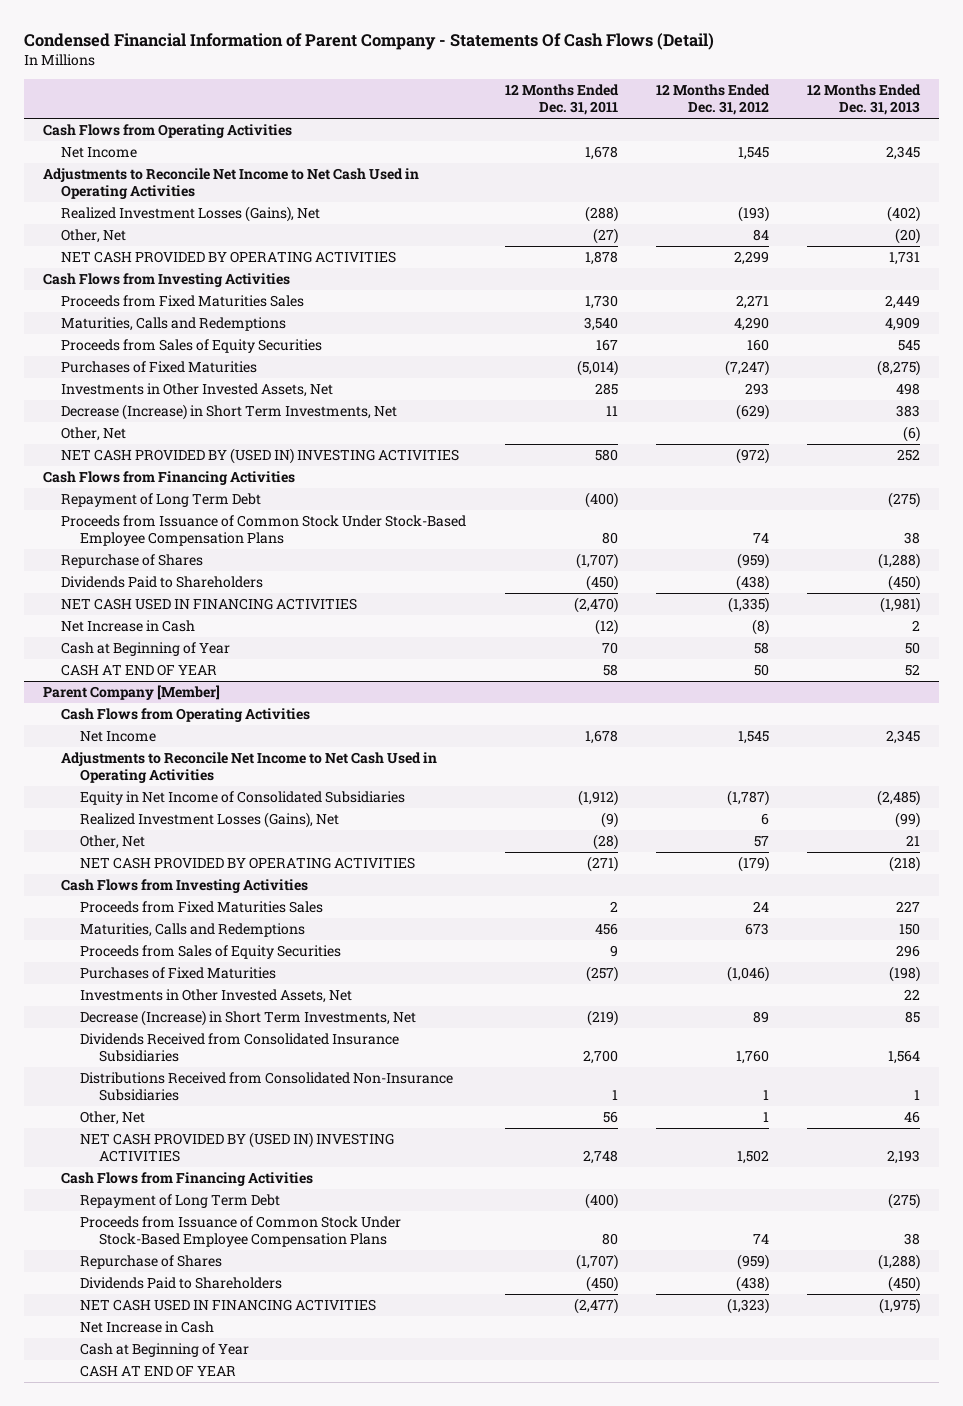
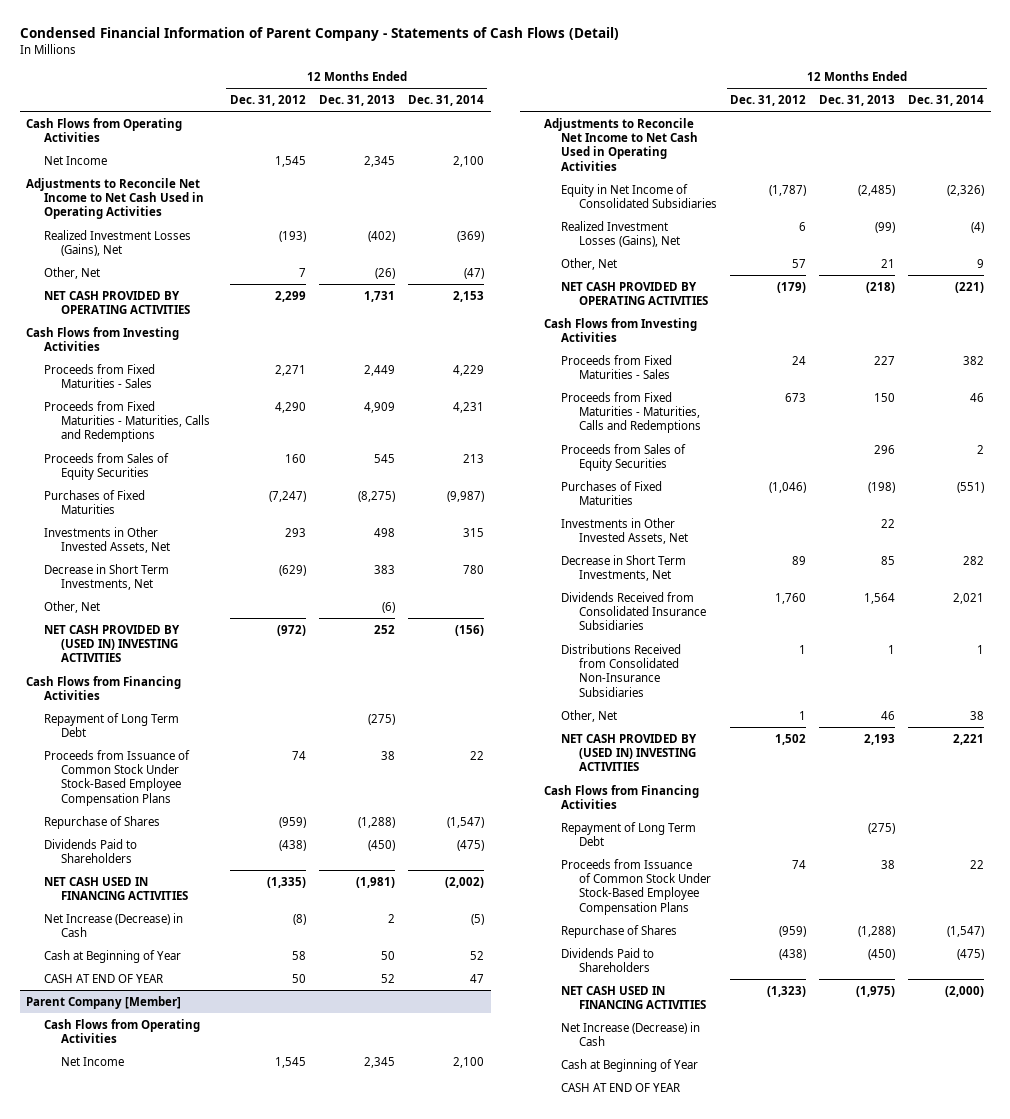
[23,32,714,50] Condensed Financial Information of Parent Company - Statements Of Cash Flows (Detail) -> [19,26,619,41] Condensed Financial Information of Parent Company - Statements of Cash Flows (Detail)
[504,84,619,116] 12 Months Ended Dec. 31, 2011 -> none
none -> [407,94,484,106] Dec. 31, 2014
[752,229,769,242] 84 -> [298,267,306,277] 7
[895,228,921,245] (20) -> [374,267,395,279] (26)
[61,295,305,308] Proceeds from Fixed Maturities Sales -> [43,363,155,389] Proceeds from Fixed Maturities - Sales
[61,317,287,332] Maturities, Calls and Redemptions -> [43,400,211,443] Proceeds from Fixed Maturities - Maturities, Calls and Redemptions
[61,404,398,421] Decrease (Increase) in Short Term Investments, Net -> [43,563,169,591] Decrease in Short Term Investments, Net
[61,620,196,633] Net Increase in Cash -> [43,912,183,938] Net Increase (Decrease) in Cash
[80,901,324,914] Proceeds from Fixed Maturities Sales -> [561,354,673,380] Proceeds from Fixed Maturities - Sales
[80,923,306,938] Maturities, Calls and Redemptions -> [561,391,701,434] Proceeds from Fixed Maturities - Maturities, Calls and Redemptions
[80,1010,417,1027] Decrease (Increase) in Short Term Investments, Net -> [561,554,687,582] Decrease in Short Term Investments, Net
[80,1321,215,1334] Net Increase in Cash -> [561,1021,701,1047] Net Increase (Decrease) in Cash

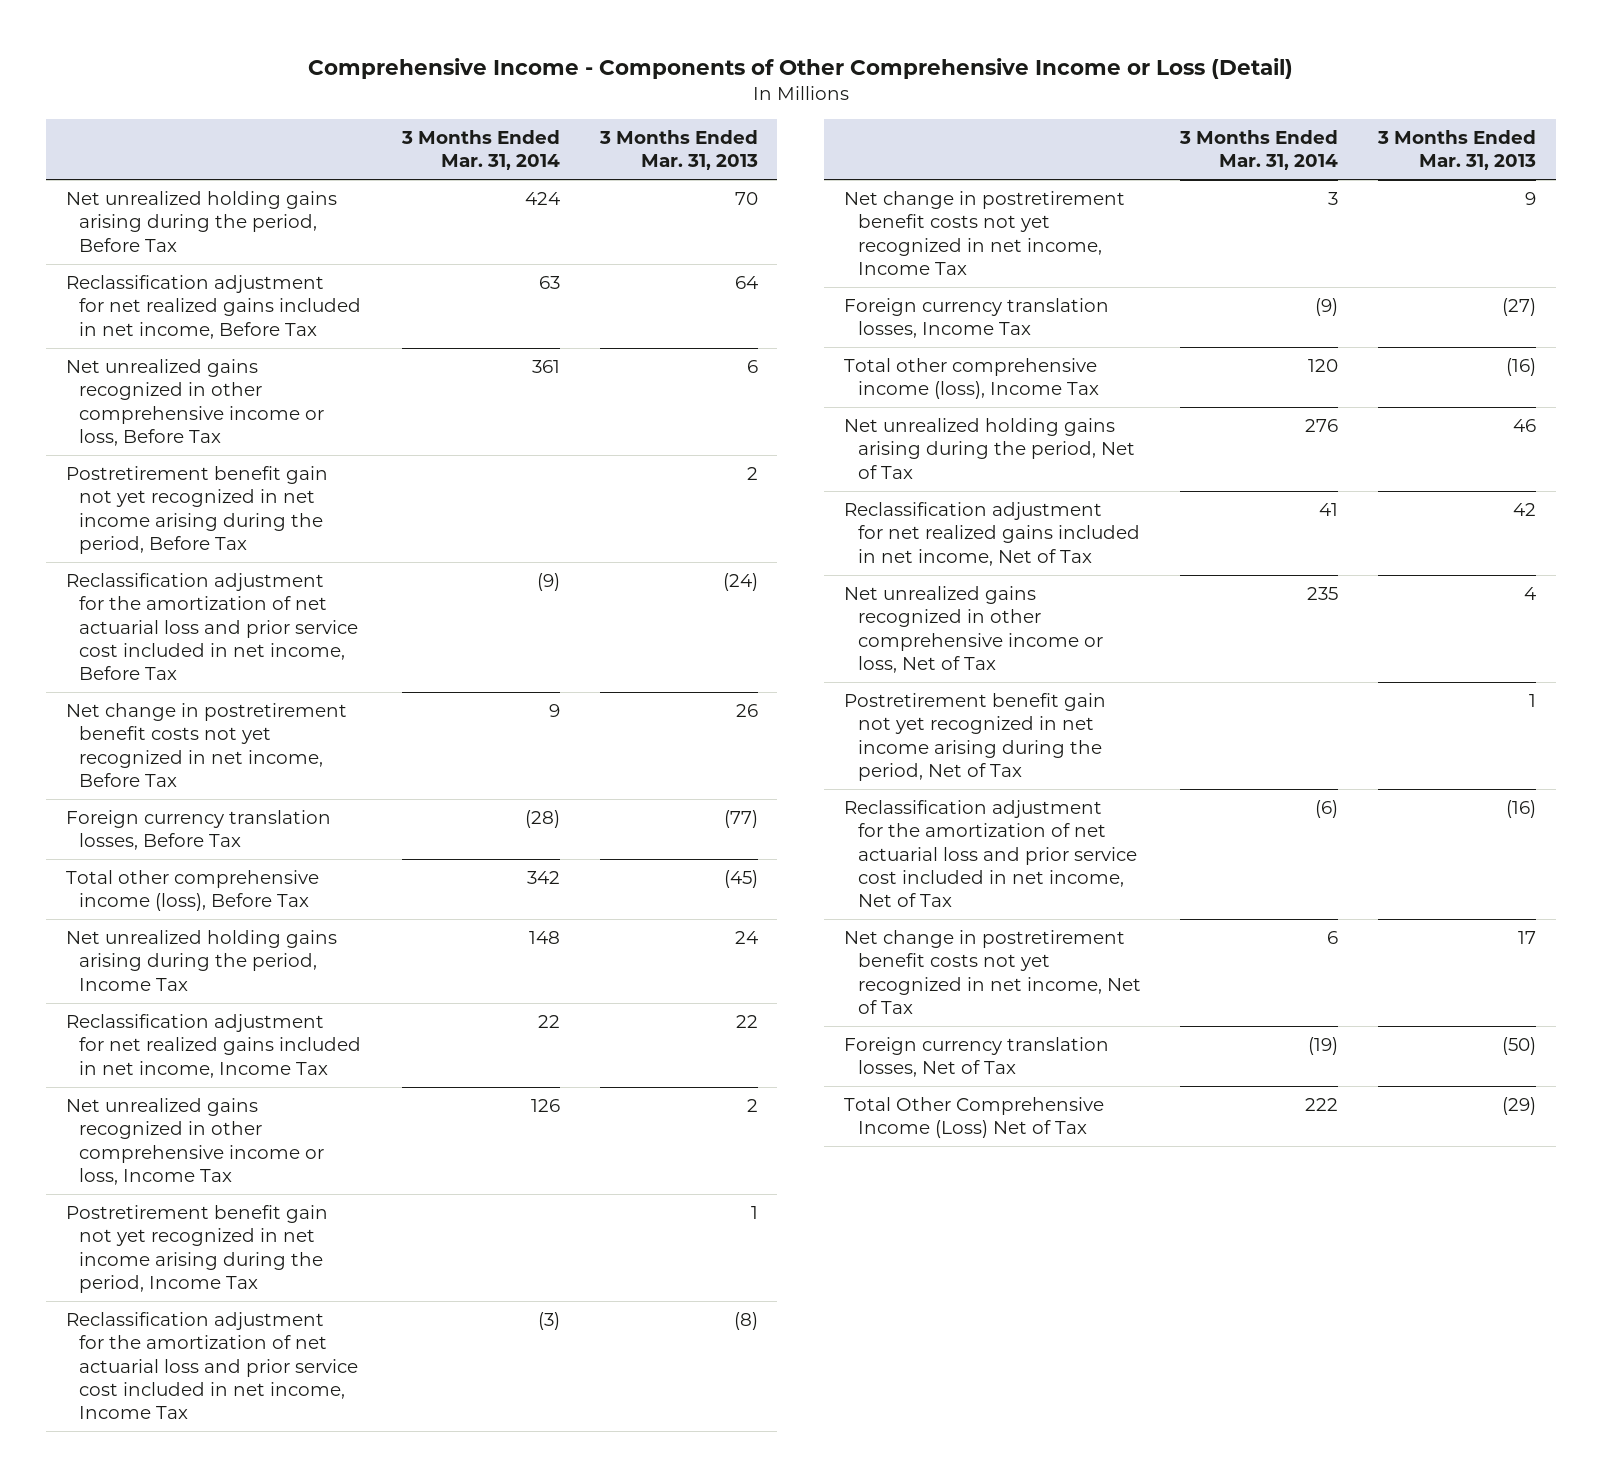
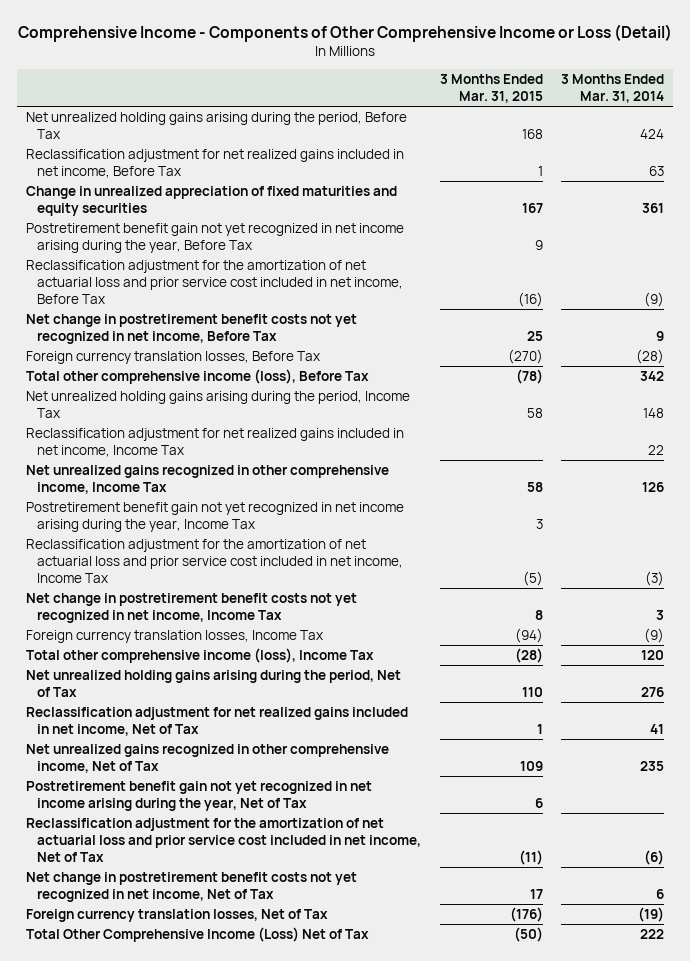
[598,129,758,171] 3 Months Ended Mar. 31, 2013 -> none
none -> [439,74,543,104] 3 Months Ended Mar. 31, 2015
[65,358,325,447] Net unrealized gains recognized in other comprehensive income or loss, Before Tax -> [26,186,398,216] Change in unrealized appreciation of fixed maturities and equity securities
[65,465,328,555] Postretirement benefit gain not yet recognized in net income arising during the period, Before Tax -> [26,223,405,253] Postretirement benefit gain not yet recognized in net income arising during the year, Before Tax
[65,1097,325,1186] Net unrealized gains recognized in other comprehensive income or loss, Income Tax -> [26,465,390,494] Net unrealized gains recognized in other comprehensive income, Income Tax
[65,1204,328,1294] Postretirement benefit gain not yet recognized in net income arising during the period, Income Tax -> [26,502,405,532] Postretirement benefit gain not yet recognized in net income arising during the year, Income Tax
[844,585,1103,674] Net unrealized gains recognized in other comprehensive income or loss, Net of Tax -> [26,744,390,773] Net unrealized gains recognized in other comprehensive income, Net of Tax
[844,692,1107,782] Postretirement benefit gain not yet recognized in net income arising during the period, Net of Tax -> [26,781,373,811] Postretirement benefit gain not yet recognized in net income arising during the year, Net of Tax

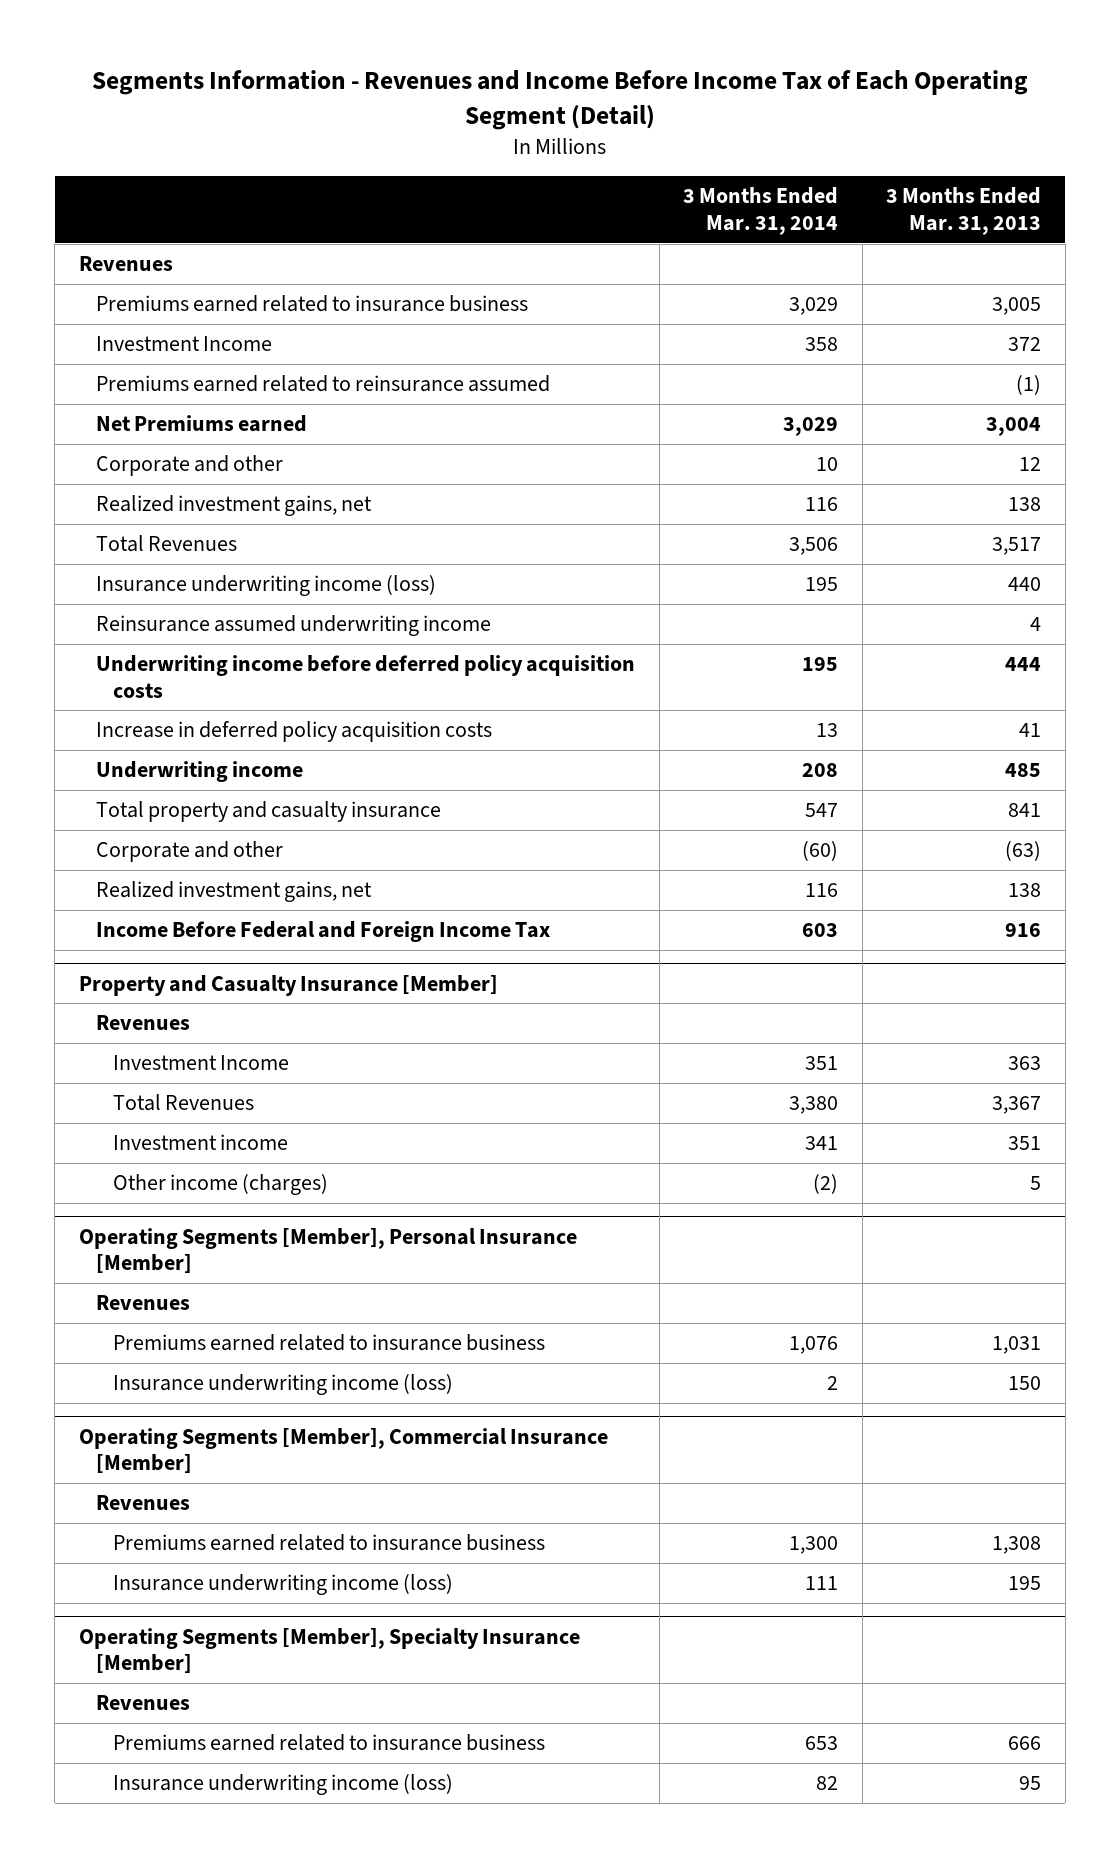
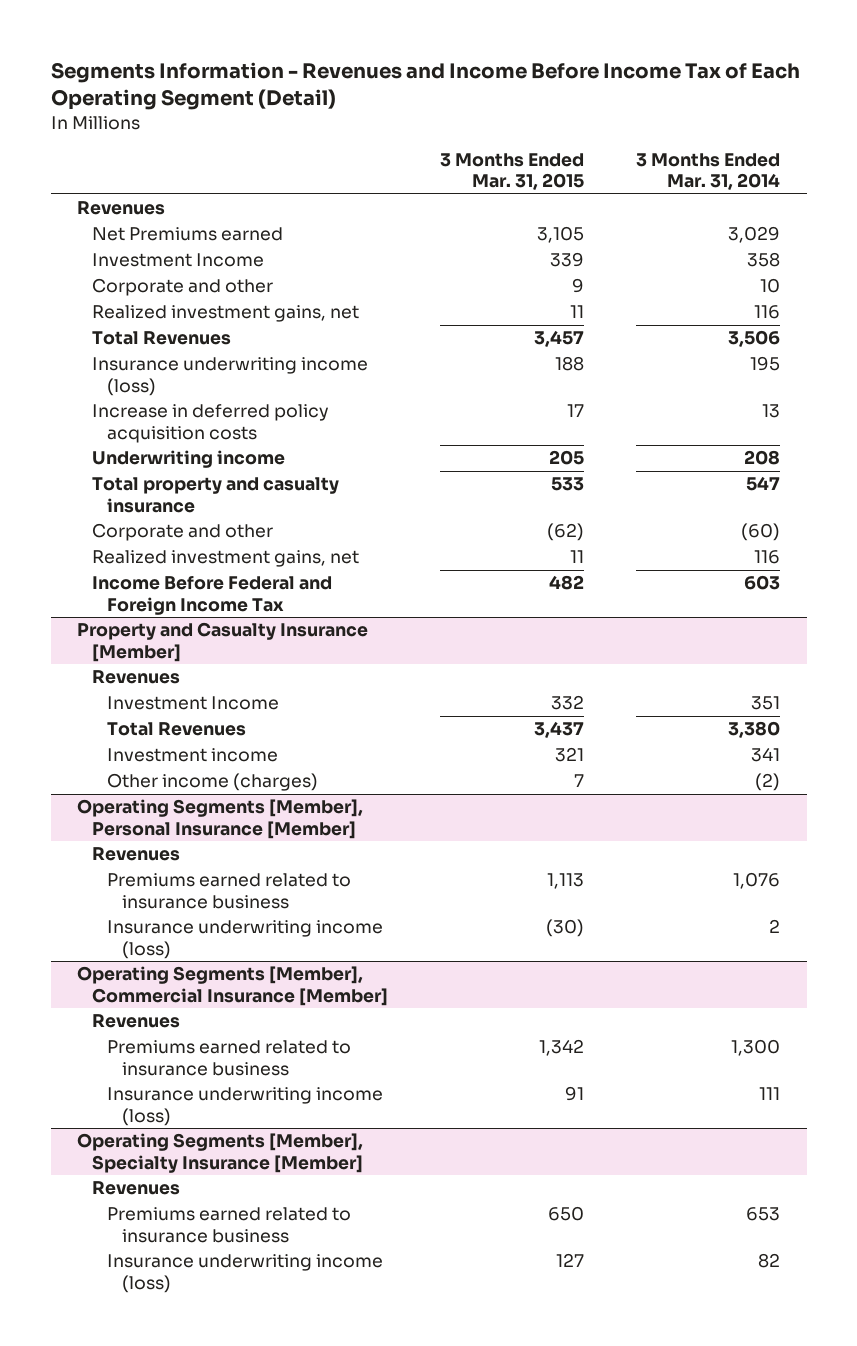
[886,187,1042,236] 3 Months Ended Mar. 31, 2013 -> none
none -> [440,152,585,191] 3 Months Ended Mar. 31, 2015
[96,295,529,313] Premiums earned related to insurance business -> none
[96,375,551,393] Premiums earned related to reinsurance assumed -> none
[96,336,273,352] Investment Income -> [92,253,265,268] Investment Income
[96,615,492,637] Reinsurance assumed underwriting income -> none
[96,655,636,699] Underwriting income before deferred policy acquisition costs -> none

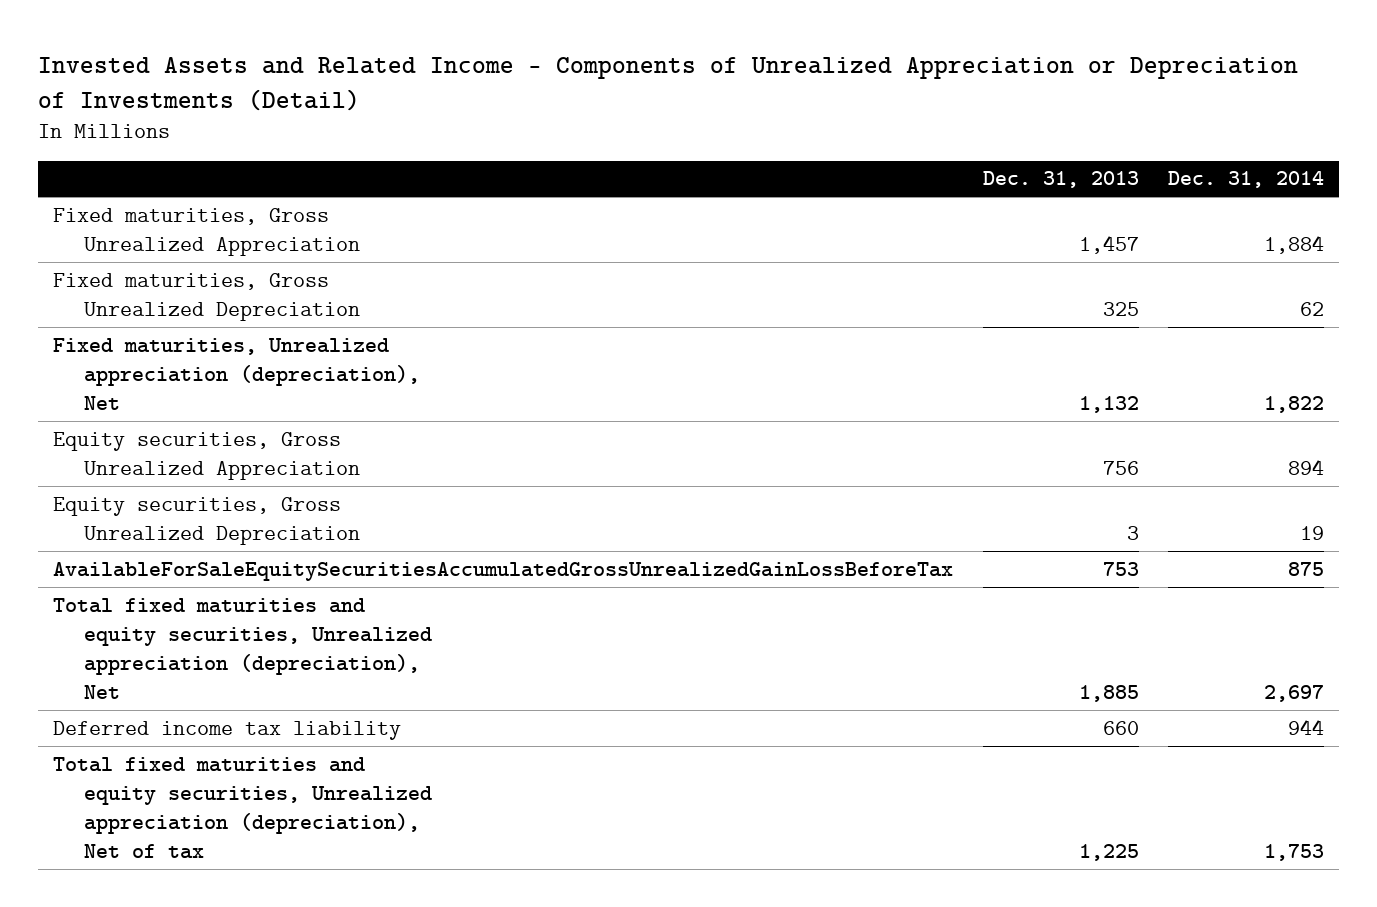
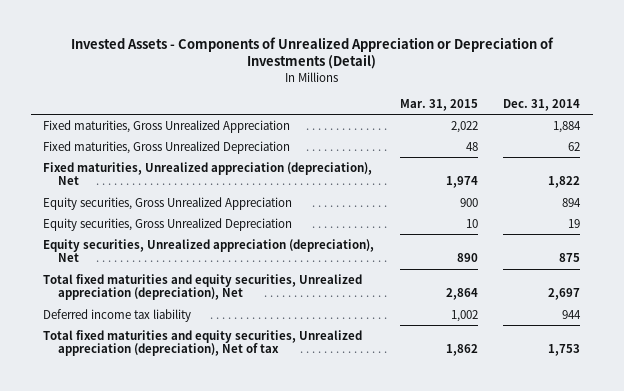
[37,56,1298,111] Invested Assets and Related Income - Components of Unrealized Appreciation or Depreciation of Investments (Detail) -> [70,36,554,70] Invested Assets - Components of Unrealized Appreciation or Depreciation of Investments (Detail)
[982,171,1139,189] Dec. 31, 2013 -> none
none -> [399,99,478,112] Mar. 31, 2015
[52,561,953,581] AvailableForSaleEquitySecuritiesAccumulatedGrossUnrealizedGainLossBeforeTax -> [43,238,375,263] Equity securities, Unrealized appreciation (depreciation), Net

